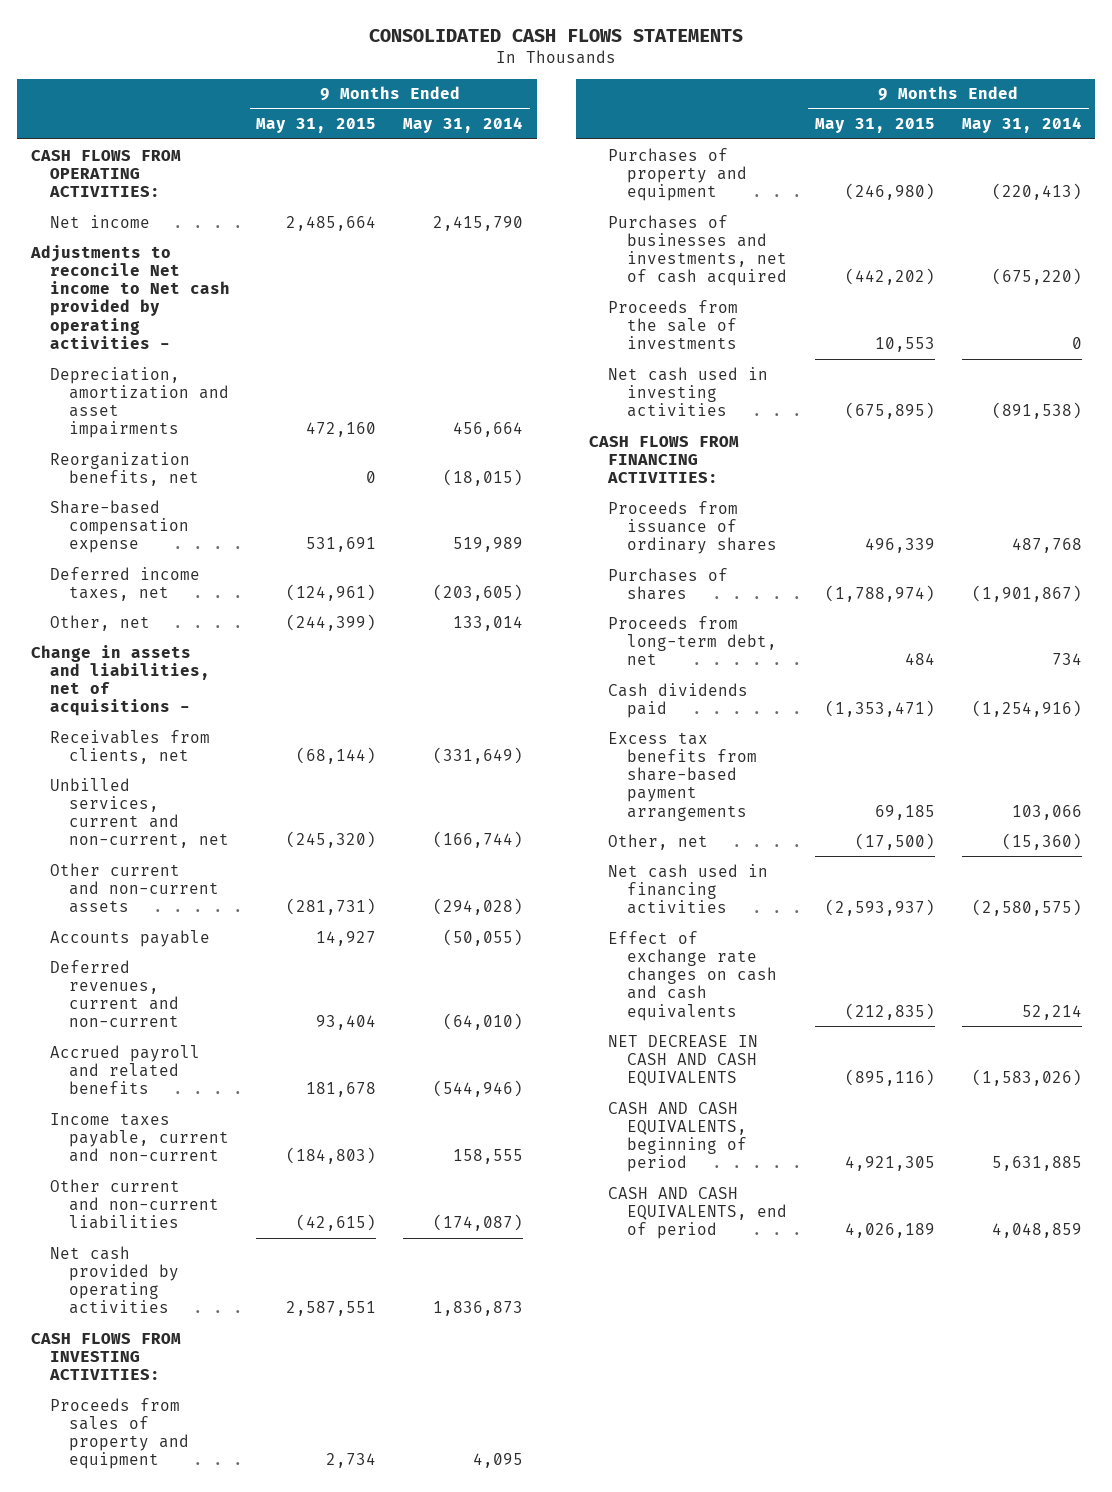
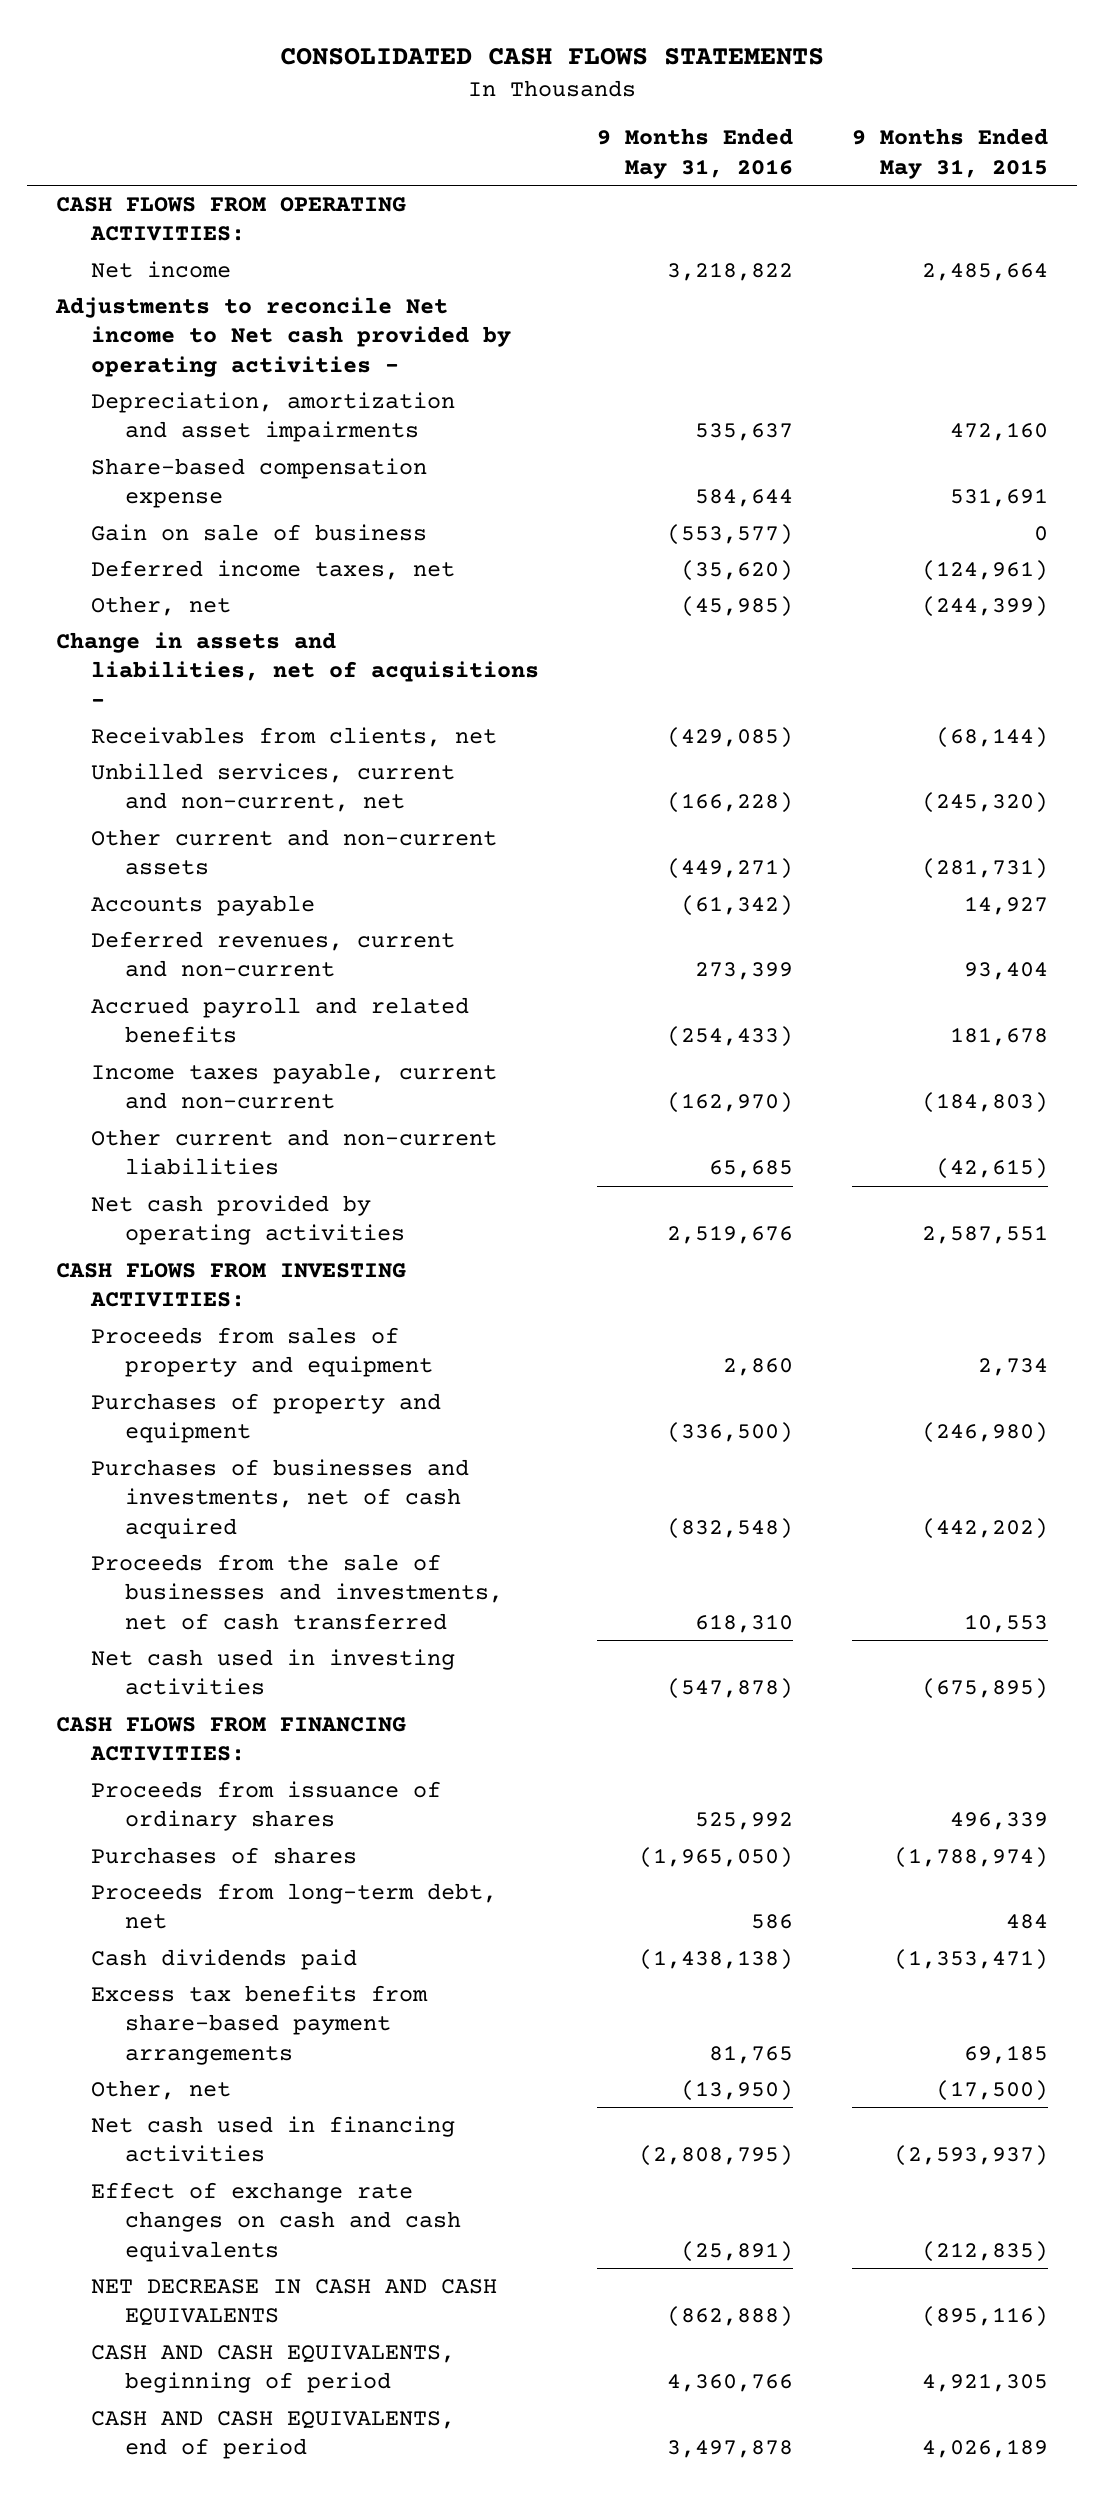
[403,117,524,134] May 31, 2014 -> none
none -> [597,128,794,179] 9 Months Ended May 31, 2016
[49,451,199,486] Reorganization benefits, net -> none
none -> [90,524,427,542] Gain on sale of business
[608,299,739,350] Proceeds from the sale of investments -> [90,1554,503,1630] Proceeds from the sale of businesses and investments, net of cash transferred

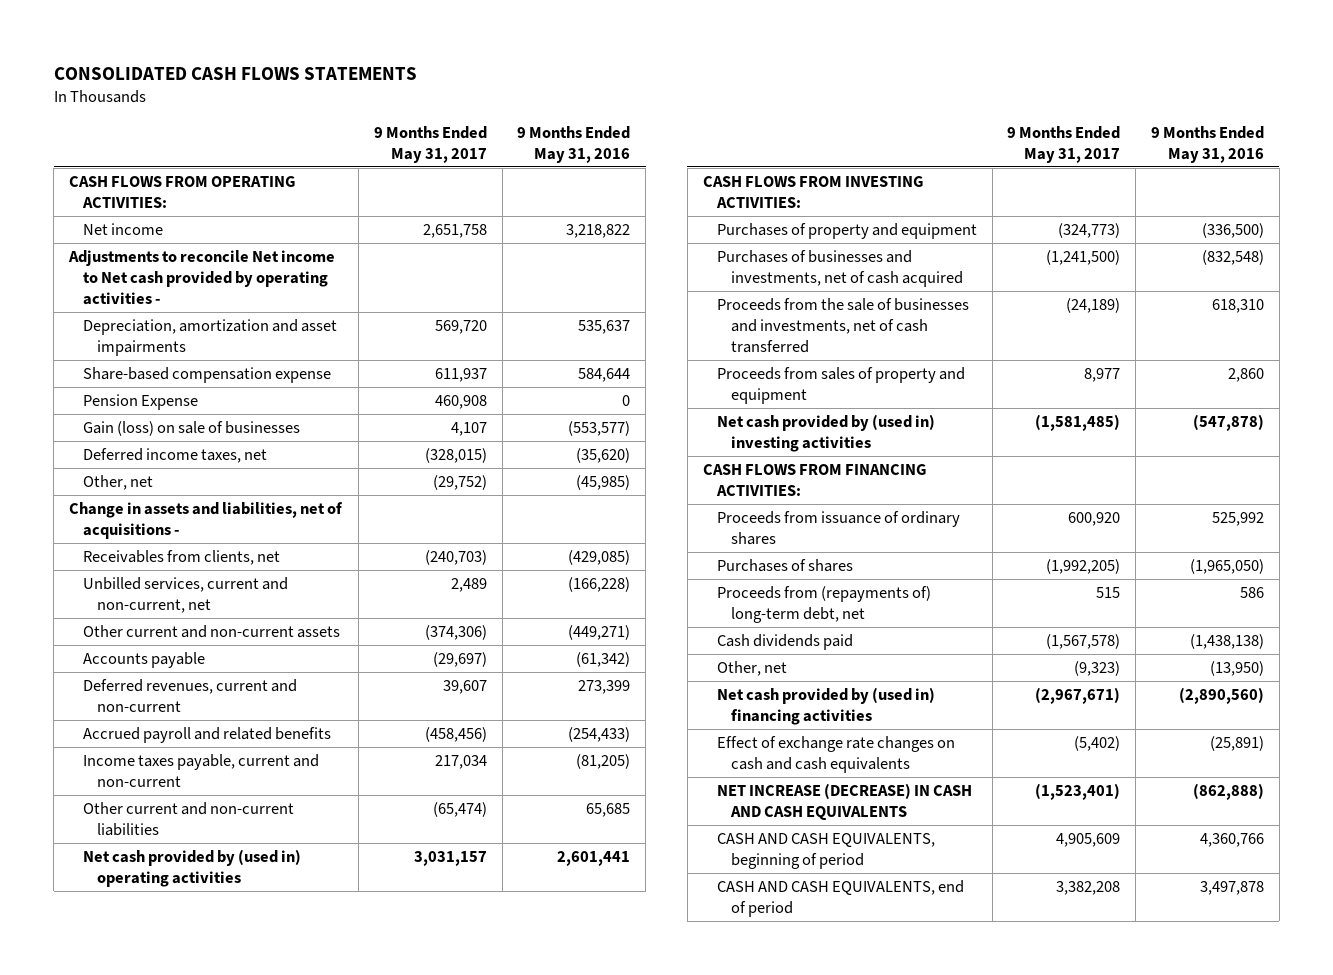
[851,128,1048,179] 9 Months Ended May 31, 2015 -> none
none -> [373,125,487,163] 9 Months Ended May 31, 2017
none -> [83,393,199,410] Pension Expense
[90,524,427,542] Gain on sale of business -> [83,420,301,436] Gain (loss) on sale of businesses
[667,1092,794,1114] (162,970) -> [576,753,631,769] (81,205)
[90,1195,405,1246] Net cash provided by operating activities -> [83,848,302,888] Net cash provided by (used in) operating activities
[667,1225,794,1245] 2,519,676 -> [557,850,631,866] 2,601,441
[90,1327,433,1378] Proceeds from sales of property and equipment -> [716,366,965,405] Proceeds from sales of property and equipment
[90,1649,455,1696] Net cash used in investing activities -> [716,413,935,453] Net cash provided by (used in) investing activities
[90,1883,497,1930] Proceeds from long-term debt, net -> [716,585,931,624] Proceeds from (repayments of) long-term debt, net
[90,1985,428,2065] Excess tax benefits from share-based payment arrangements -> none
[90,2116,455,2163] Net cash used in financing activities -> [716,686,935,726] Net cash provided by (used in) financing activities
[639,2145,794,2167] (2,808,795) -> [1179,686,1265,704] (2,890,560)
[90,2279,497,2327] NET DECREASE IN CASH AND CASH EQUIVALENTS -> [716,782,972,821] NET INCREASE (DECREASE) IN CASH AND CASH EQUIVALENTS

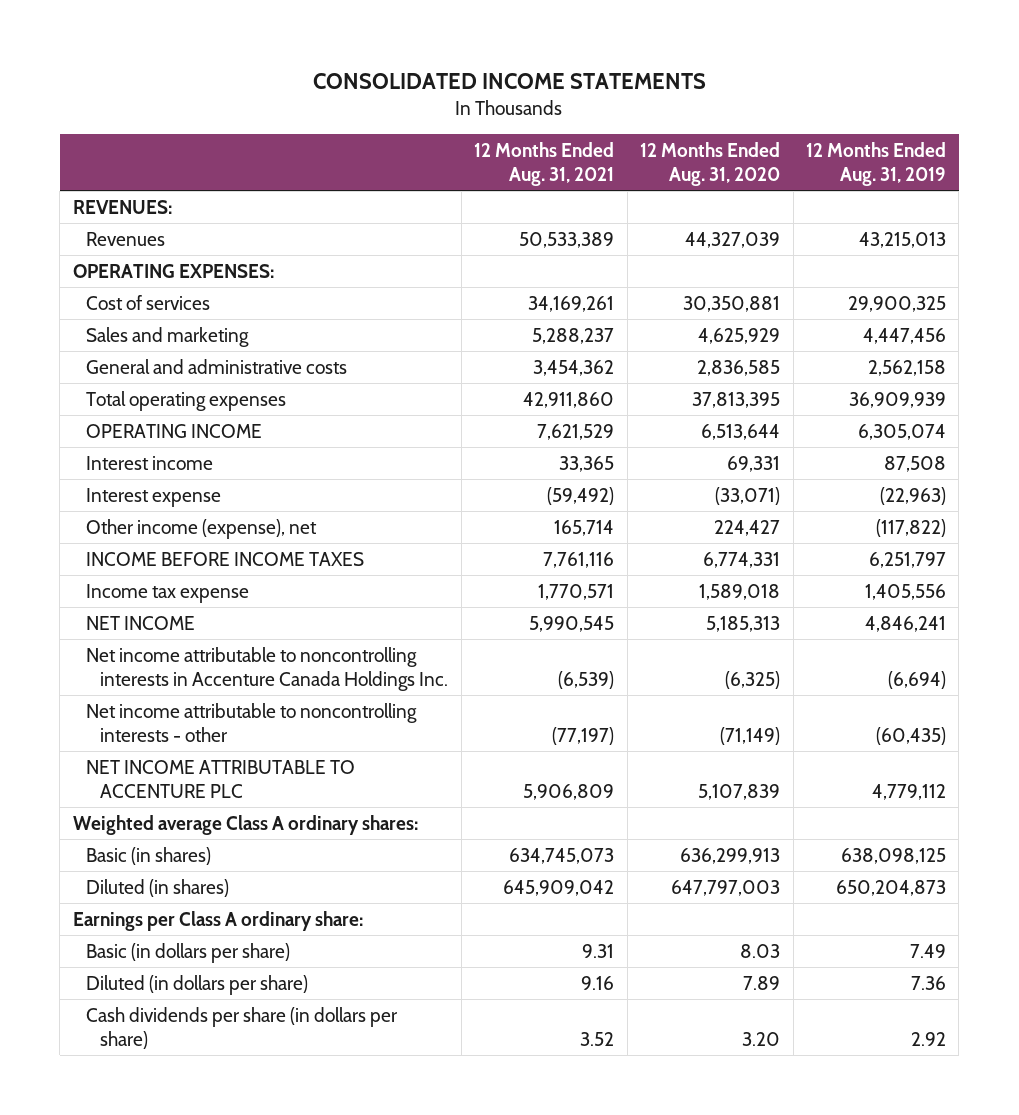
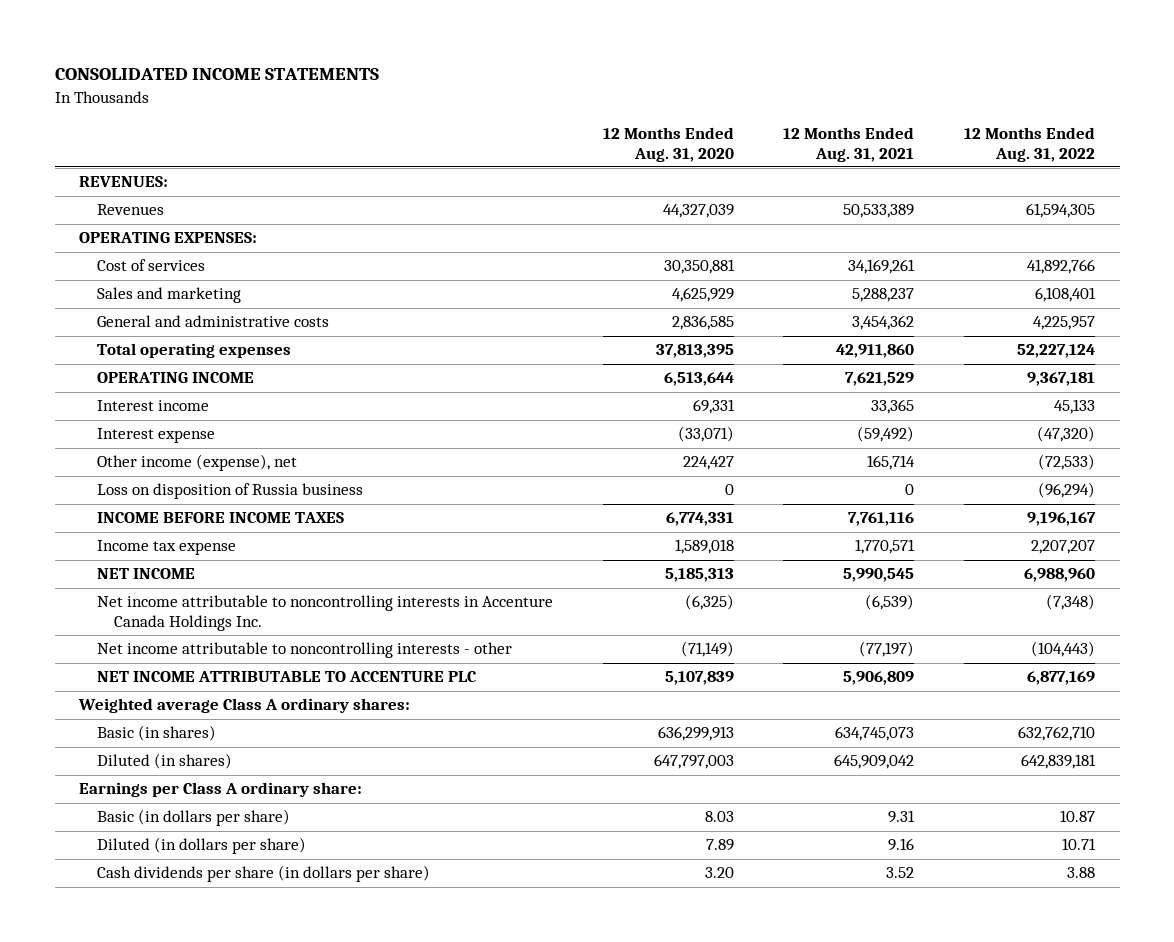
[805,141,946,187] 12 Months Ended Aug. 31, 2019 -> none
none -> [964,126,1096,162] 12 Months Ended Aug. 31, 2022
none -> [96,483,363,500] Loss on disposition of Russia business

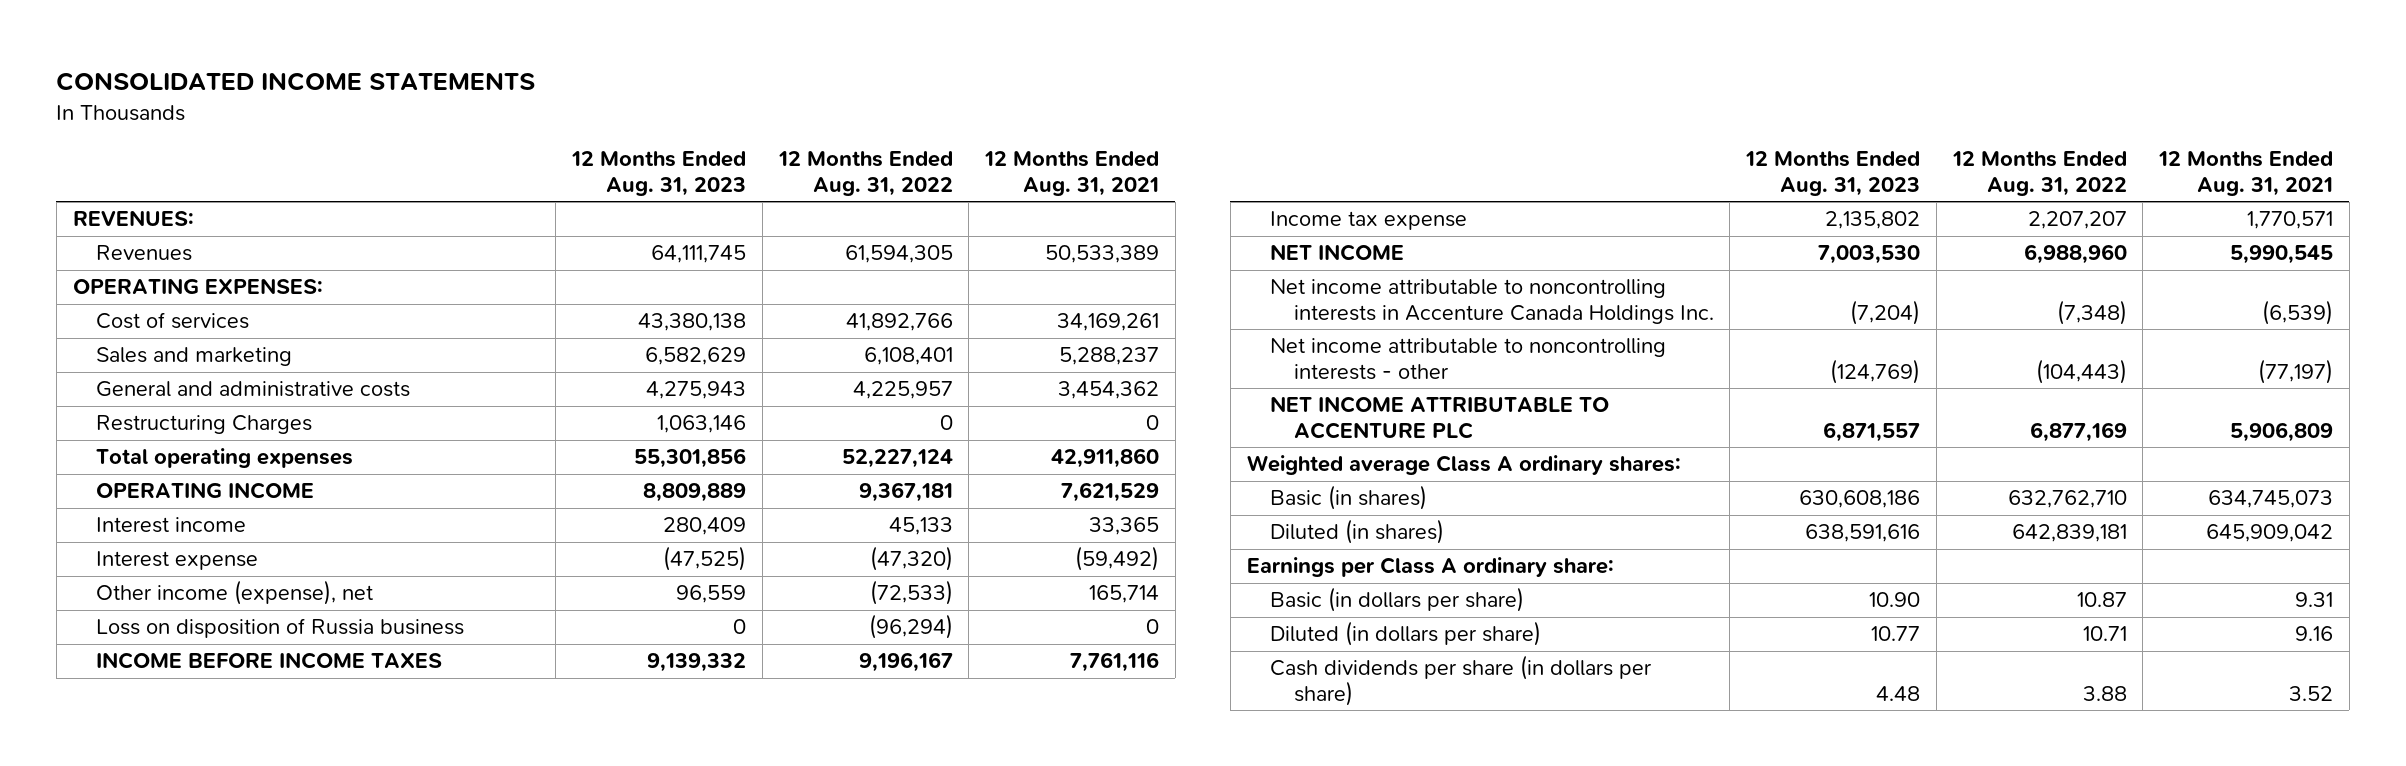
[602,126,734,162] 12 Months Ended Aug. 31, 2020 -> none
none -> [571,151,747,196] 12 Months Ended Aug. 31, 2023
none -> [96,415,313,435] Restructuring Charges

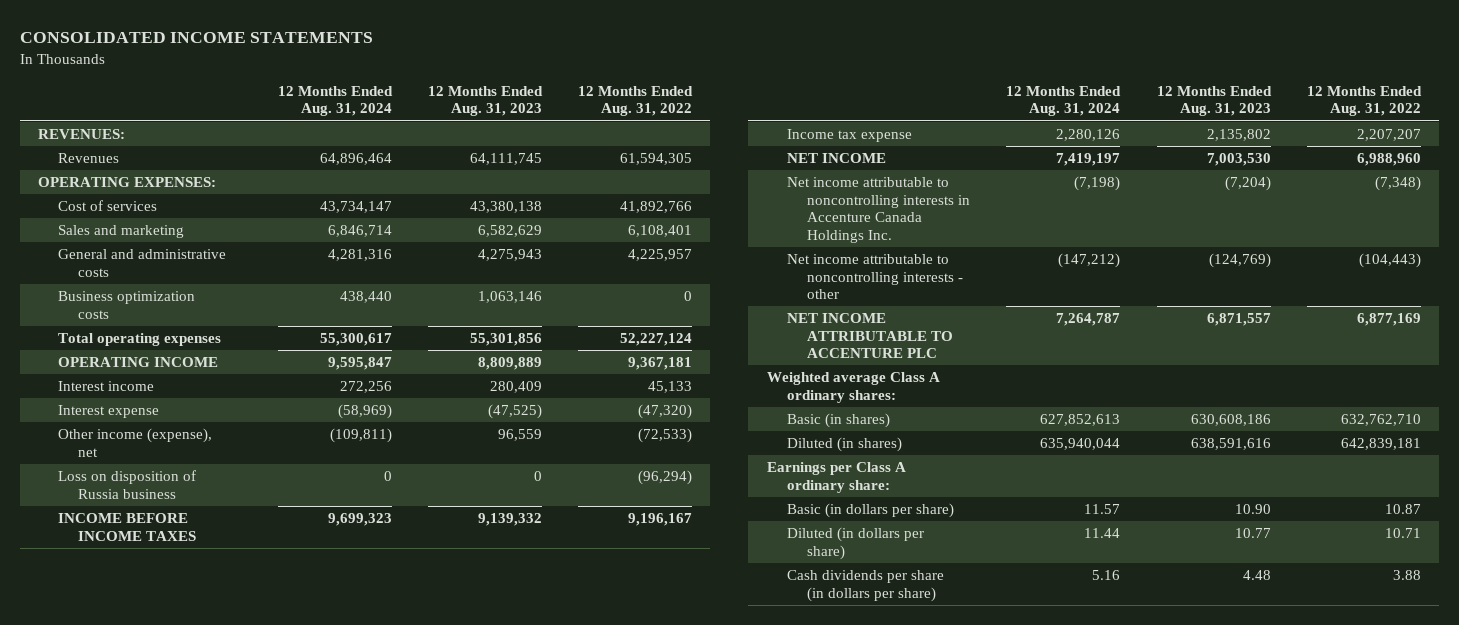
[984,151,1160,196] 12 Months Ended Aug. 31, 2021 -> none
none -> [277,85,393,117] 12 Months Ended Aug. 31, 2024
[96,415,313,435] Restructuring Charges -> [58,291,196,319] Business optimization costs

